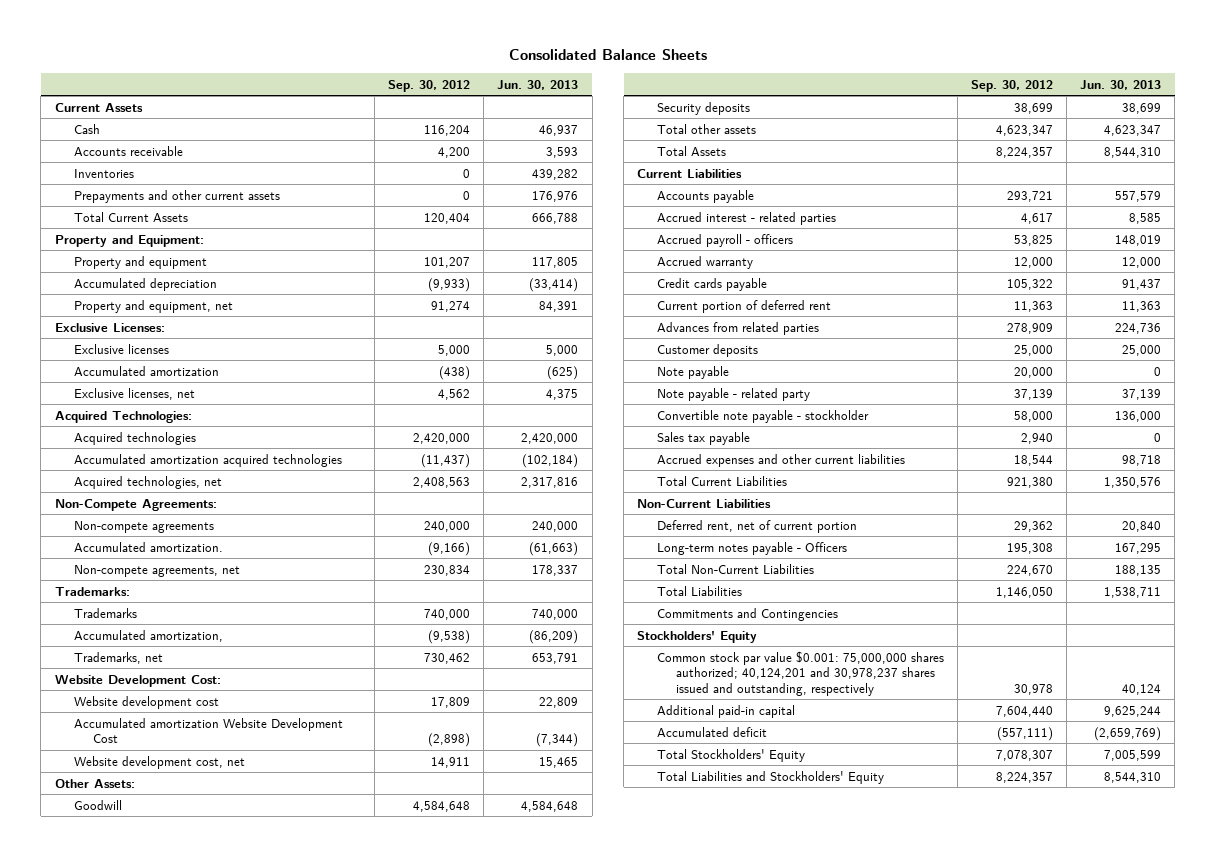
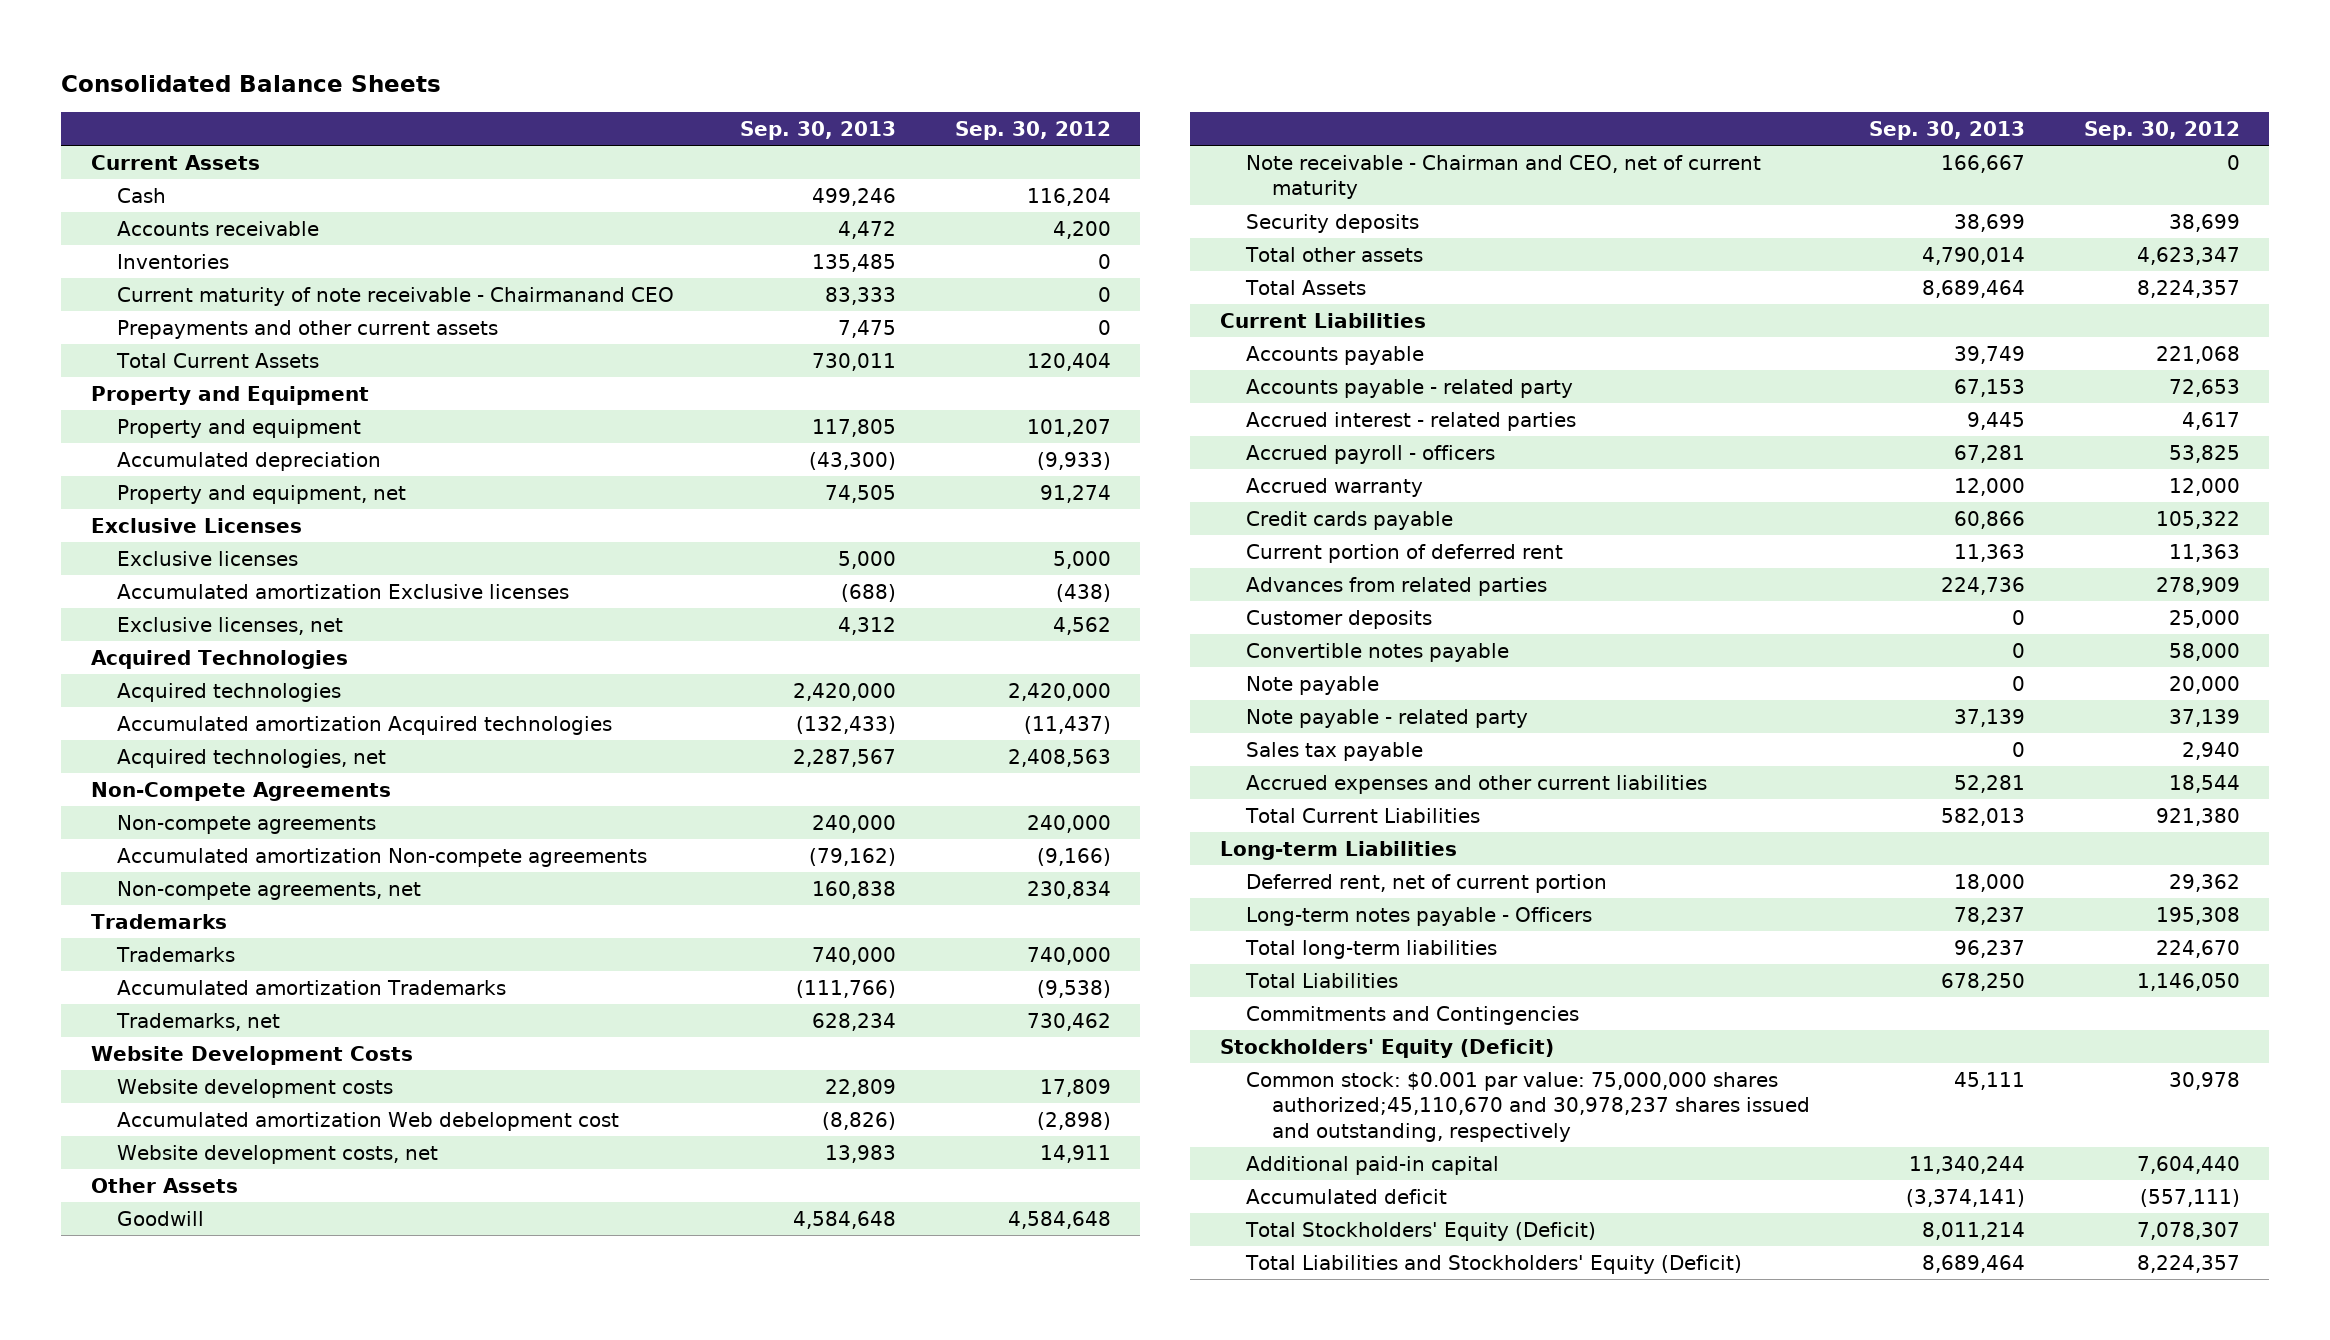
[497,79,579,90] Jun. 30, 2013 -> none
none -> [739,121,896,141] Sep. 30, 2013
none -> [116,286,674,306] Current maturity of note receivable - Chairmanand CEO
[54,234,204,247] Property and Equipment: -> [90,385,369,405] Property and Equipment
[54,322,165,332] Exclusive Licenses: -> [90,517,302,533] Exclusive Licenses
[73,365,219,376] Accumulated amortization -> [116,583,569,599] Accumulated amortization Exclusive licenses
[54,410,192,423] Acquired Technologies: -> [90,649,348,669] Acquired Technologies
[73,453,342,467] Accumulated amortization acquired technologies -> [116,715,612,735] Accumulated amortization Acquired technologies
[54,498,217,511] Non-Compete Agreements: -> [90,781,391,801] Non-Compete Agreements
[73,541,223,552] Accumulated amortization. -> [116,847,647,867] Accumulated amortization Non-compete agreements
[54,586,130,596] Trademarks: -> [90,913,227,929] Trademarks
[73,629,223,642] Accumulated amortization, -> [116,979,506,995] Accumulated amortization Trademarks
[54,674,221,687] Website Development Cost: -> [90,1045,413,1065] Website Development Costs
[73,695,219,709] Website development cost -> [116,1078,393,1098] Website development costs
[73,717,343,744] Accumulated amortization Website Development Cost -> [116,1111,619,1131] Accumulated amortization Web debelopment cost
[73,755,245,769] Website development cost, net -> [116,1144,438,1164] Website development costs, net
[54,778,135,788] Other Assets: -> [90,1177,238,1193] Other Assets
none -> [1245,154,1761,200] Note receivable - Chairman and CEO, net of current maturity
[1006,190,1053,202] 293,721 -> [2155,345,2240,364] 221,068
none -> [1245,378,1573,398] Accounts payable - related party
none -> [1245,642,1509,662] Convertible notes payable
[656,409,869,423] Convertible note payable - stockholder -> none
[637,498,772,508] Non-Current Liabilities -> none
none -> [1219,840,1457,860] Long-term Liabilities
[656,563,814,574] Total Non-Current Liabilities -> [1244,939,1497,959] Total long-term liabilities
[637,630,758,643] Stockholders' Equity -> [1219,1038,1554,1058] Stockholders' Equity (Deficit)
[656,650,944,696] Common stock par value $0.001: 75,000,000 shares authorized; 40,124,201 and 30,978,237 shares issued and outstanding, respectively -> [1245,1071,1811,1143] Common stock: $0.001 par value: 75,000,000 shares authorized;45,110,670 and 30,978,237 shares issued and outstanding, respectively
[656,748,805,762] Total Stockholders' Equity -> [1244,1221,1596,1241] Total Stockholders' Equity (Deficit)
[656,770,884,784] Total Liabilities and Stockholders' Equity -> [1244,1254,1742,1274] Total Liabilities and Stockholders' Equity (Deficit)

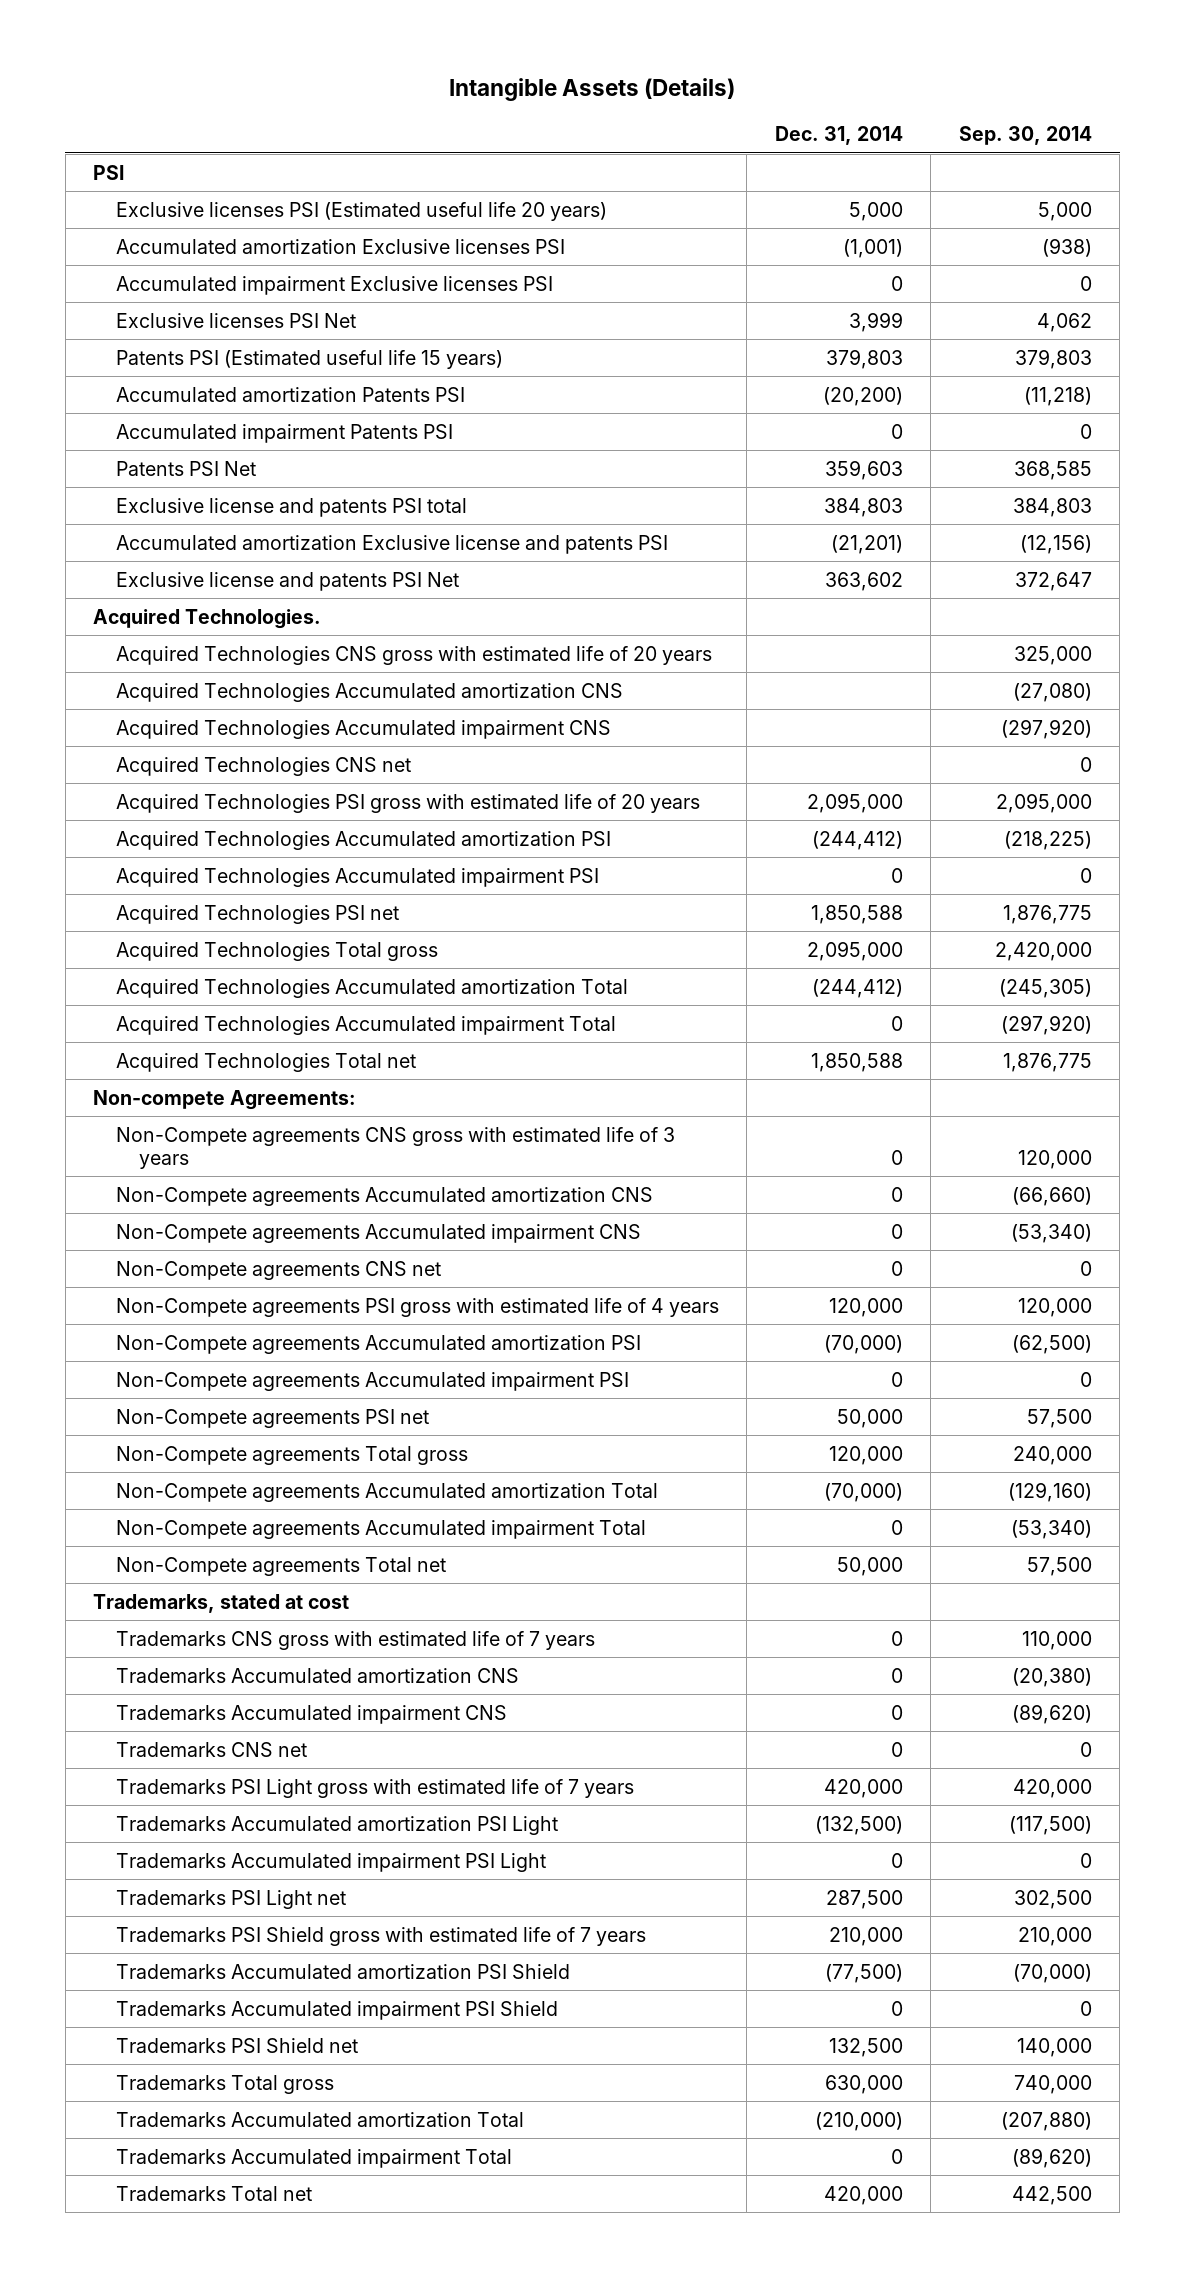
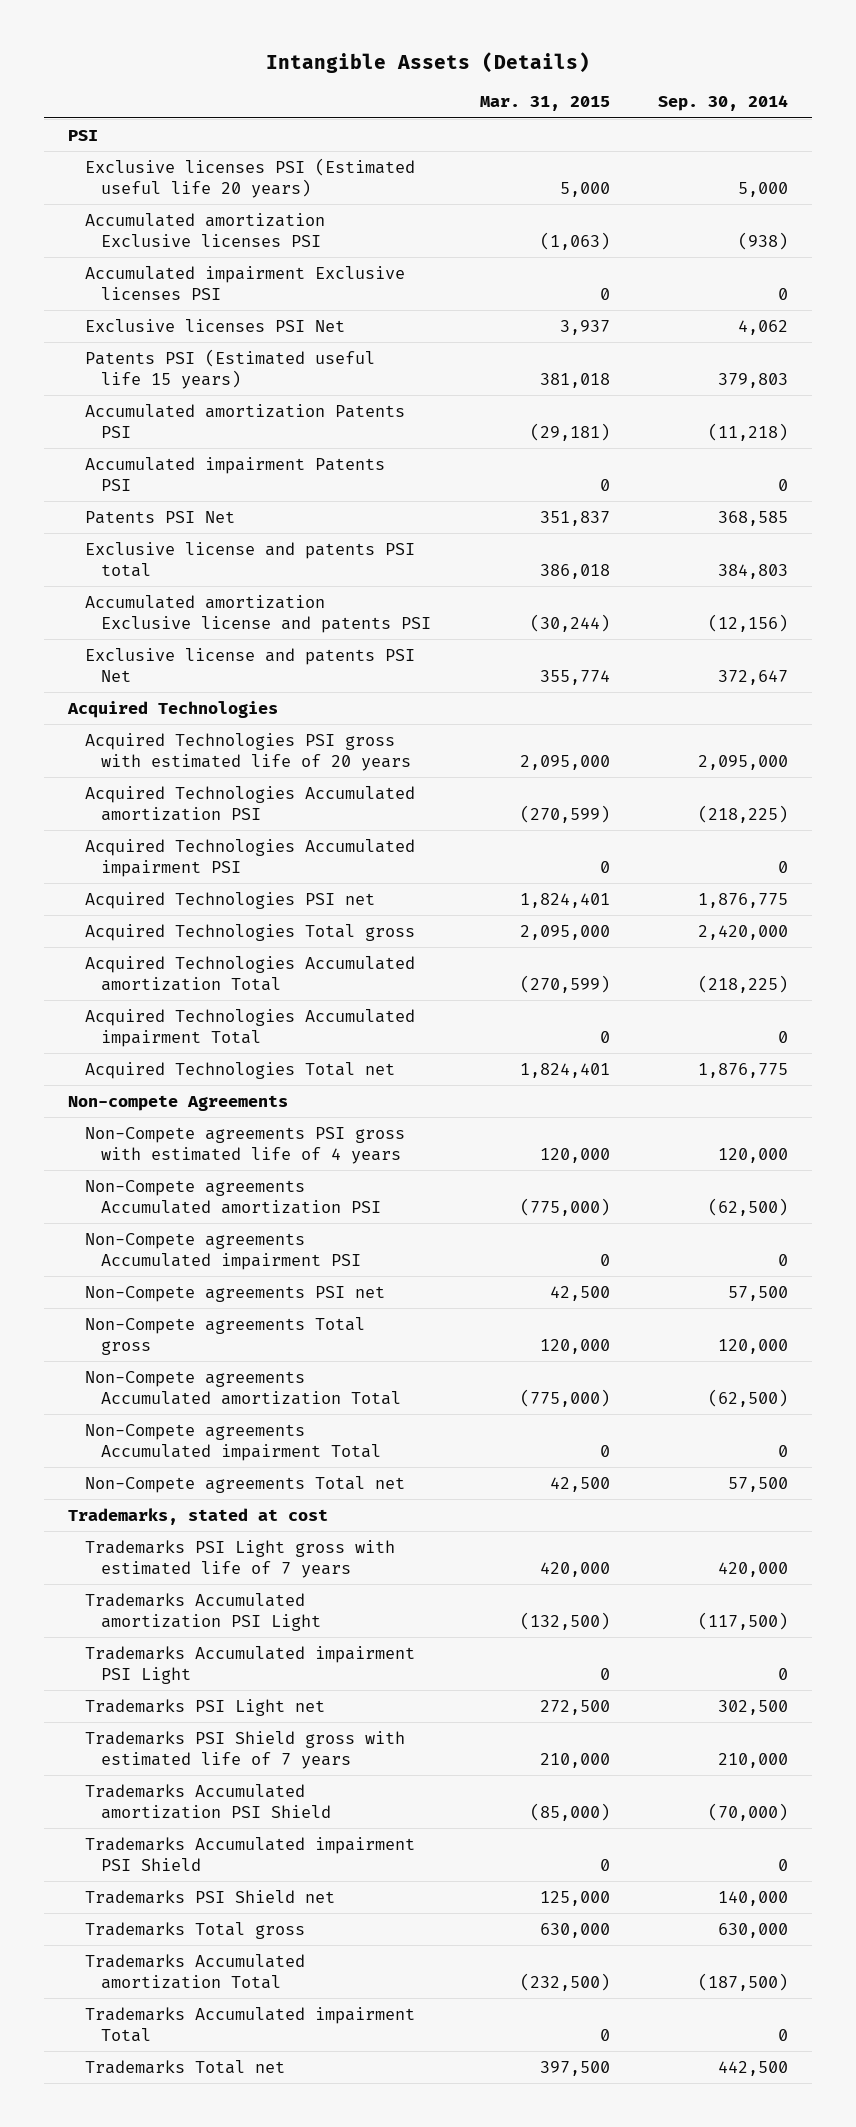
[774,126,903,146] Dec. 31, 2014 -> none
none -> [479,96,610,112] Mar. 31, 2015
[116,645,713,665] Acquired Technologies CNS gross with estimated life of 20 years -> none
[116,682,624,702] Acquired Technologies Accumulated amortization CNS -> none
[116,719,612,739] Acquired Technologies Accumulated impairment CNS -> none
[116,756,412,776] Acquired Technologies CNS net -> none
[92,608,321,629] Acquired Technologies. -> [66,700,278,718] Acquired Technologies
[998,978,1092,998] (245,305) -> [697,974,788,993] (218,225)
[1000,1014,1092,1035] (297,920) -> [777,1030,788,1043] 0
[116,1126,676,1169] Non-Compete agreements CNS gross with estimated life of 3 years -> none
[116,1186,654,1206] Non-Compete agreements Accumulated amortization CNS -> none
[116,1223,642,1243] Non-Compete agreements Accumulated impairment CNS -> none
[116,1260,442,1280] Non-Compete agreements CNS net -> none
[92,1089,356,1110] Non-compete Agreements: -> [67,1094,288,1111] Non-compete Agreements
[1012,1445,1092,1465] 240,000 -> [717,1338,788,1354] 120,000
[1007,1481,1092,1502] (129,160) -> [707,1388,788,1407] (62,500)
[1010,1519,1092,1539] (53,340) -> [777,1444,788,1457] 0
[116,1630,596,1650] Trademarks CNS gross with estimated life of 7 years -> none
[116,1667,520,1683] Trademarks Accumulated amortization CNS -> none
[116,1704,508,1724] Trademarks Accumulated impairment CNS -> none
[116,1741,308,1757] Trademarks CNS net -> none
[1013,2074,1092,2094] 740,000 -> [717,1922,788,1938] 630,000
[1000,2111,1092,2131] (207,880) -> [697,1972,788,1991] (187,500)
[1011,2147,1092,2168] (89,620) -> [777,2028,788,2041] 0

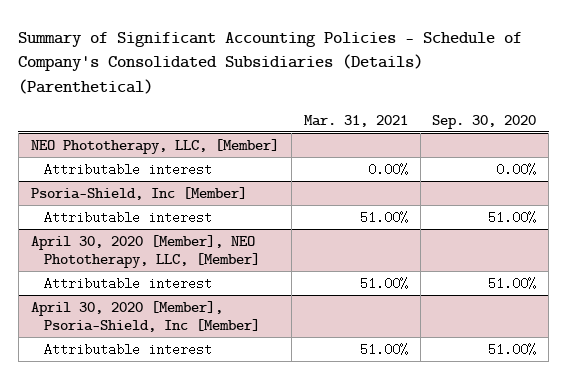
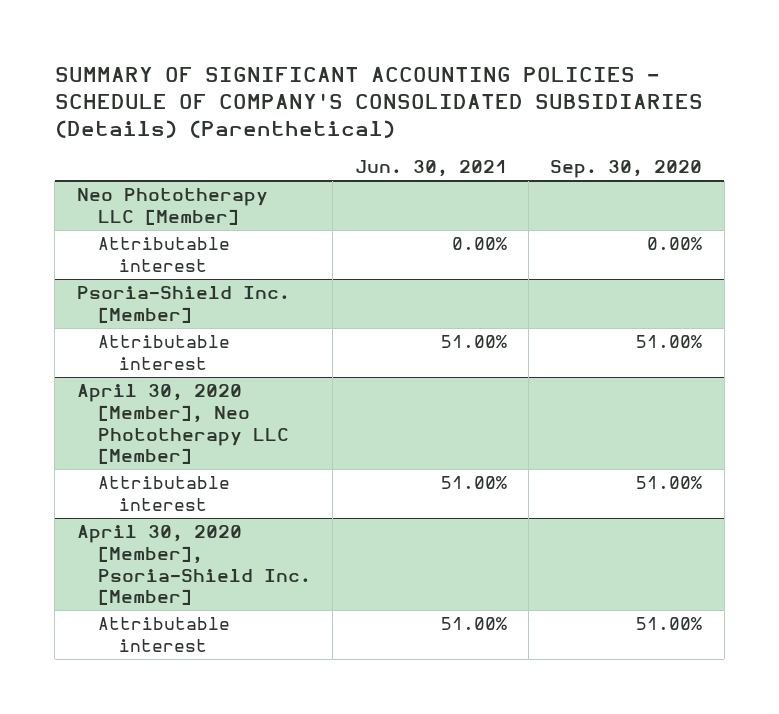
[18,31,523,94] Summary of Significant Accounting Policies - Schedule of Company's Consolidated Subsidiaries (Details) (Parenthetical) -> [54,66,703,138] SUMMARY OF SIGNIFICANT ACCOUNTING POLICIES - SCHEDULE OF COMPANY'S CONSOLIDATED SUBSIDIARIES (Details) (Parenthetical)
[303,114,408,127] Mar. 31, 2021 -> none
none -> [354,160,507,178] Jun. 30, 2021
[30,138,279,154] NEO Phototherapy, LLC, [Member] -> [76,188,268,225] Neo Phototherapy LLC [Member]
[30,186,247,200] Psoria-Shield, Inc [Member] -> [76,286,290,323] Psoria-Shield Inc. [Member]
[30,234,260,269] April 30, 2020 [Member], NEO Phototherapy, LLC, [Member] -> [76,384,289,465] April 30, 2020 [Member], Neo Phototherapy LLC [Member]
[30,300,260,333] April 30, 2020 [Member], Psoria-Shield, Inc [Member] -> [76,525,311,606] April 30, 2020 [Member], Psoria-Shield Inc. [Member]

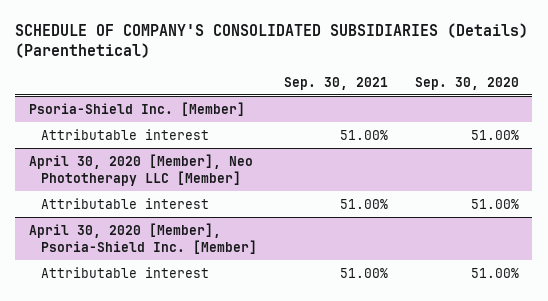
[54,66,703,138] SUMMARY OF SIGNIFICANT ACCOUNTING POLICIES - SCHEDULE OF COMPANY'S CONSOLIDATED SUBSIDIARIES (Details) (Parenthetical) -> [15,22,529,58] SCHEDULE OF COMPANY'S CONSOLIDATED SUBSIDIARIES (Details) (Parenthetical)
[354,160,507,178] Jun. 30, 2021 -> none
none -> [284,76,389,90] Sep. 30, 2021
[76,188,268,225] Neo Phototherapy LLC [Member] -> none
[97,237,230,272] Attributable interest -> none

